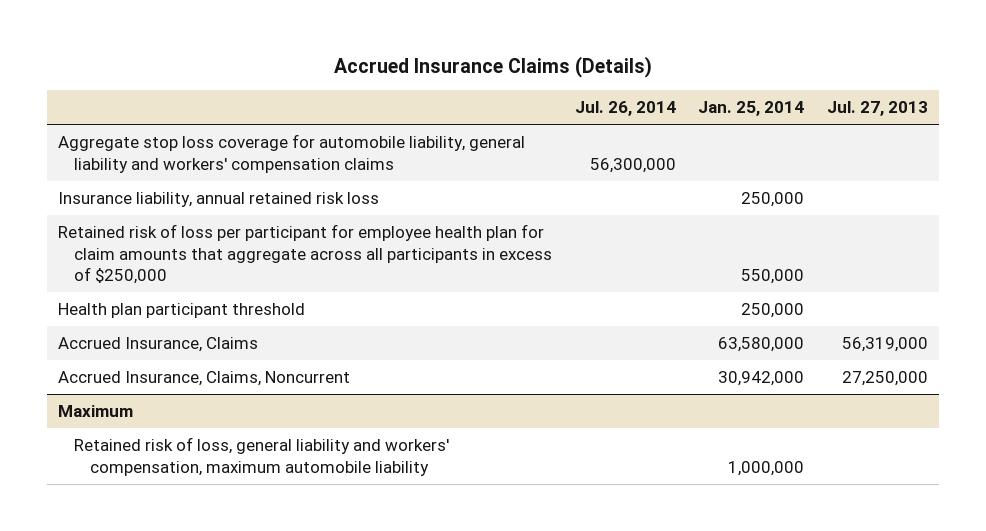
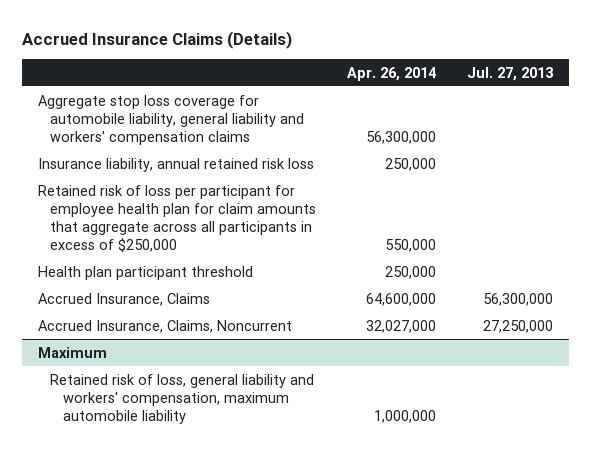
[574,100,676,116] Jul. 26, 2014 -> none
[698,100,805,116] Jan. 25, 2014 -> none
none -> [347,66,437,81] Apr. 26, 2014
[841,337,928,353] 56,319,000 -> [483,292,554,306] 56,300,000

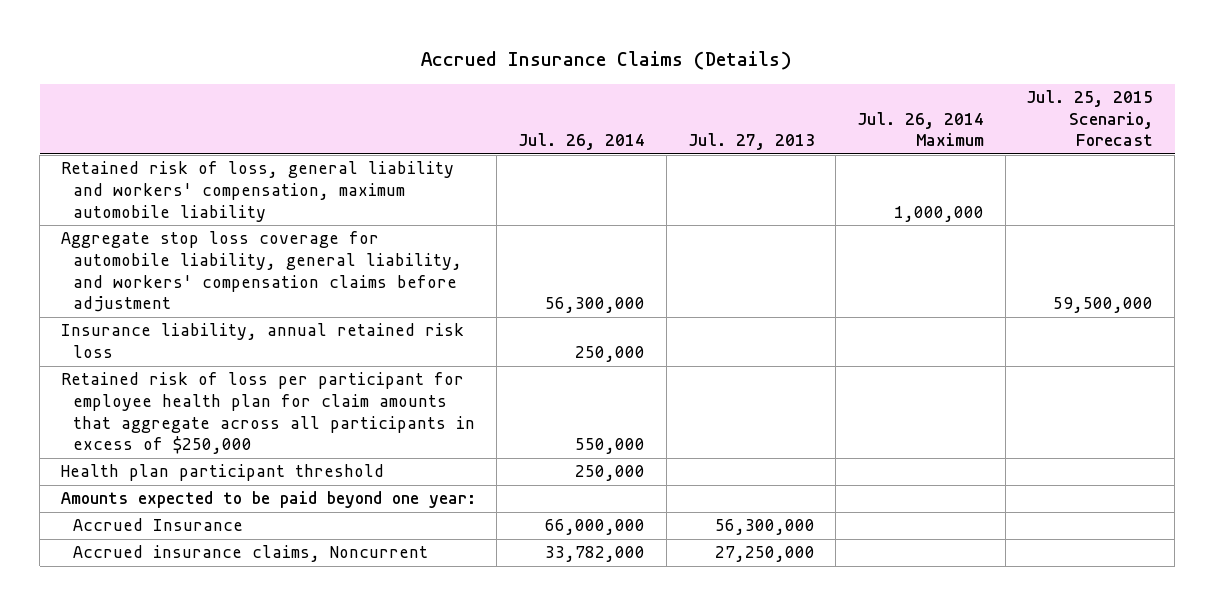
[347,66,437,81] Apr. 26, 2014 -> none
none -> [518,133,646,151] Jul. 26, 2014
none -> [857,111,985,147] Jul. 26, 2014 Maximum
none -> [1026,90,1154,147] Jul. 25, 2015 Scenario, Forecast
none -> [60,161,454,222] Retained risk of loss, general liability and workers' compensation, maximum automobile liability
[37,94,305,145] Aggregate stop loss coverage for automobile liability, general liability and workers' compensation claims -> [60,231,462,313] Aggregate stop loss coverage for automobile liability, general liability, and workers' compensation claims before adjustment
[37,346,107,358] Maximum -> none
[50,373,315,424] Retained risk of loss, general liability and workers' compensation, maximum automobile liability -> none
none -> [60,491,476,509] Amounts expected to be paid beyond one year:
[37,292,210,306] Accrued Insurance, Claims -> [72,518,243,532] Accrued Insurance
[37,319,292,333] Accrued Insurance, Claims, Noncurrent -> [72,545,428,563] Accrued insurance claims, Noncurrent

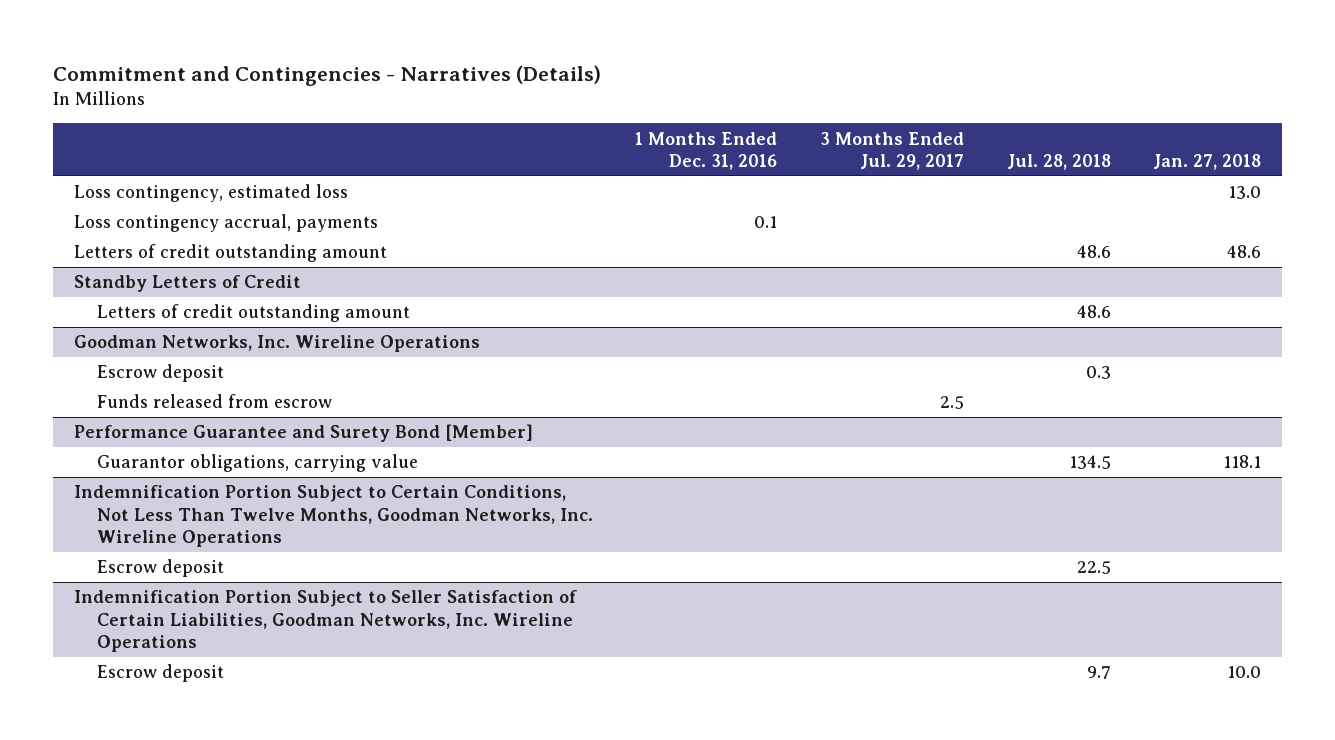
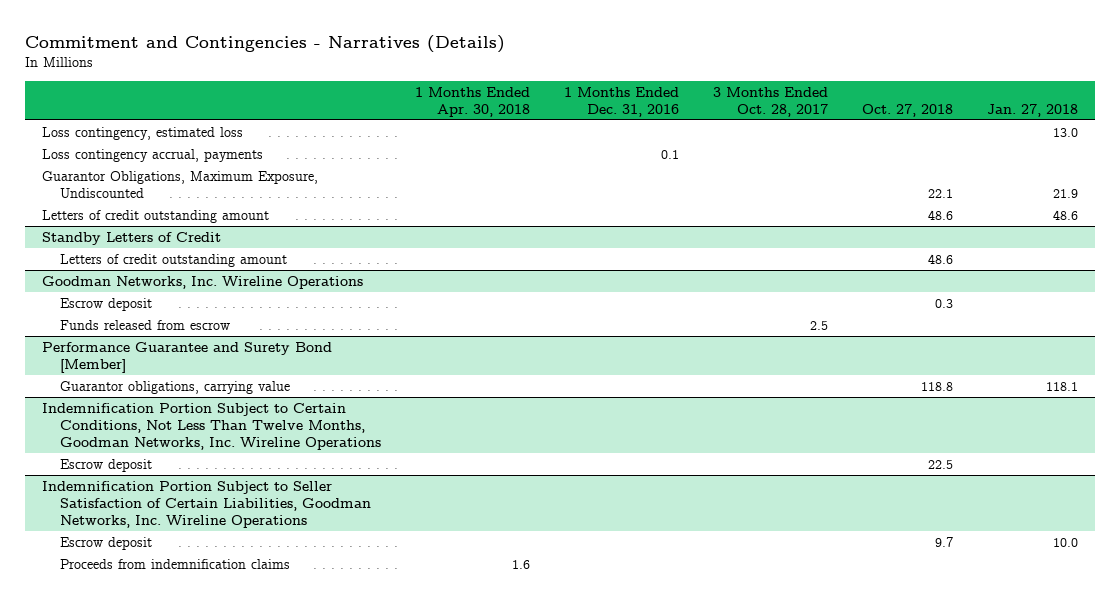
[819,131,964,171] 3 Months Ended Jul. 29, 2017 -> none
[1006,154,1111,171] Jul. 28, 2018 -> none
none -> [415,86,531,117] 1 Months Ended Apr. 30, 2018
none -> [713,86,829,117] 3 Months Ended Oct. 28, 2017
none -> [861,103,953,117] Oct. 27, 2018
none -> [42,170,319,198] Guarantor Obligations, Maximum Exposure, Undiscounted
none -> [60,558,291,569] Proceeds from indemnification claims

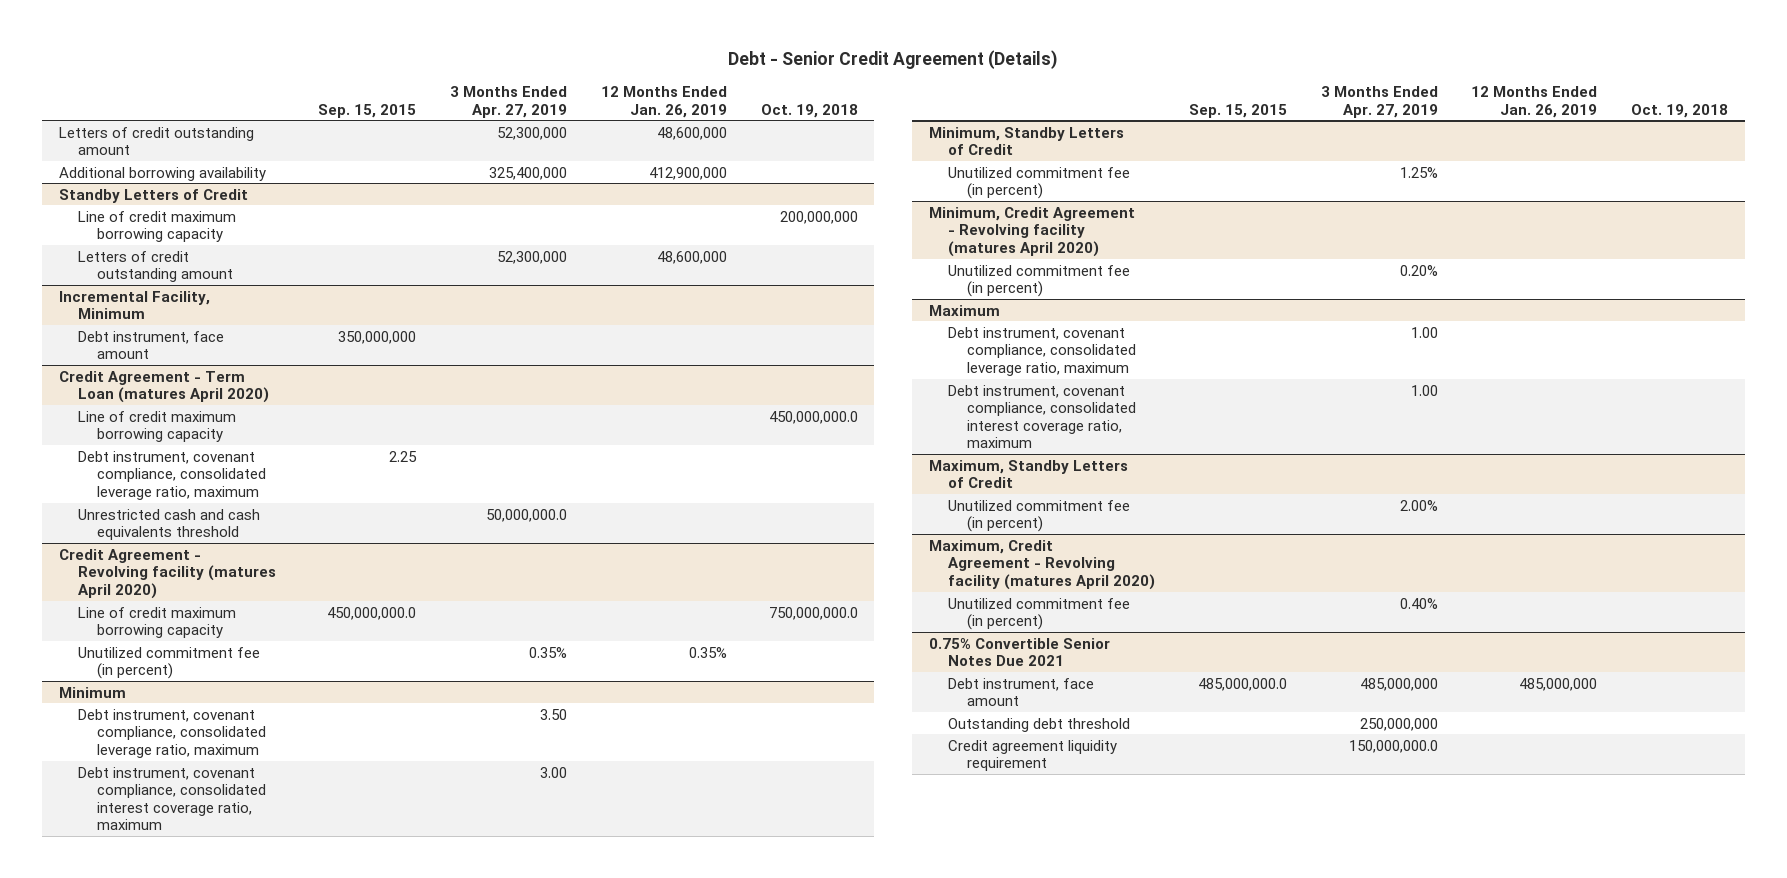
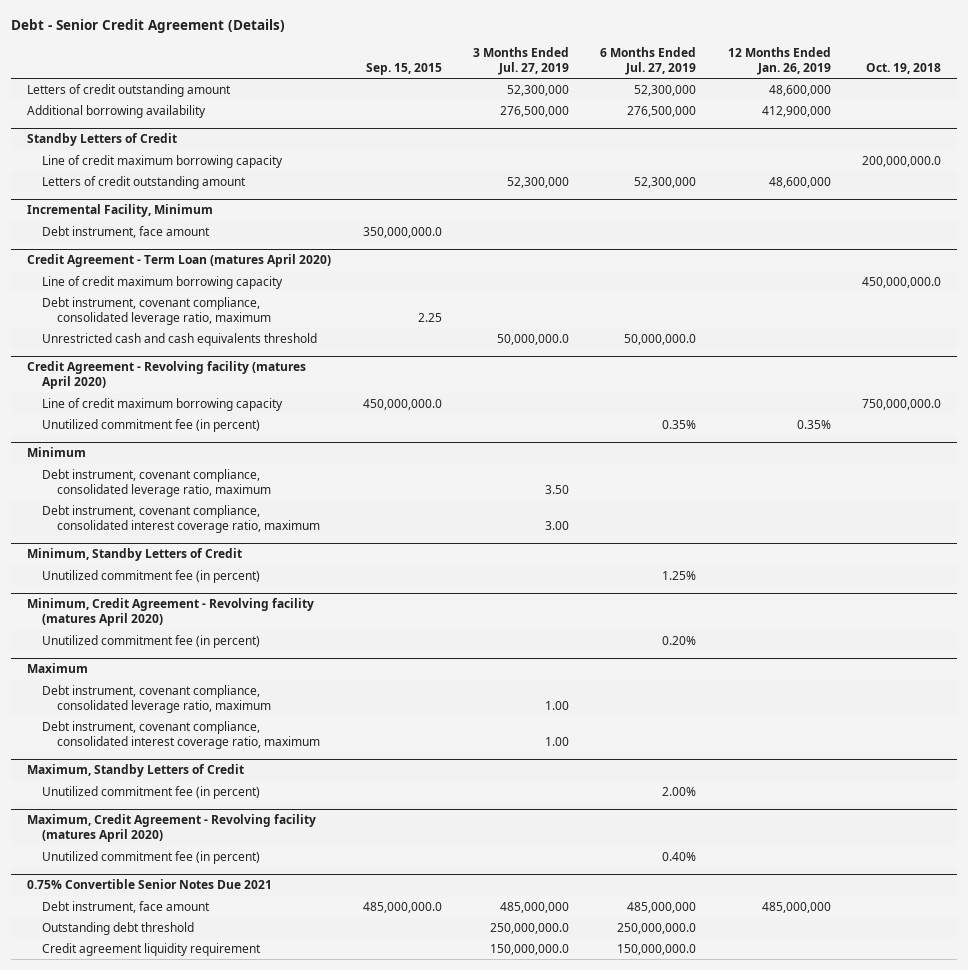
[450,86,568,118] 3 Months Ended Apr. 27, 2019 -> none
none -> [472,46,569,75] 3 Months Ended Jul. 27, 2019
none -> [600,46,697,75] 6 Months Ended Jul. 27, 2019
[779,210,858,224] 200,000,000 -> [862,155,942,167] 200,000,000.0
[338,330,417,344] 350,000,000 -> [362,226,442,238] 350,000,000.0

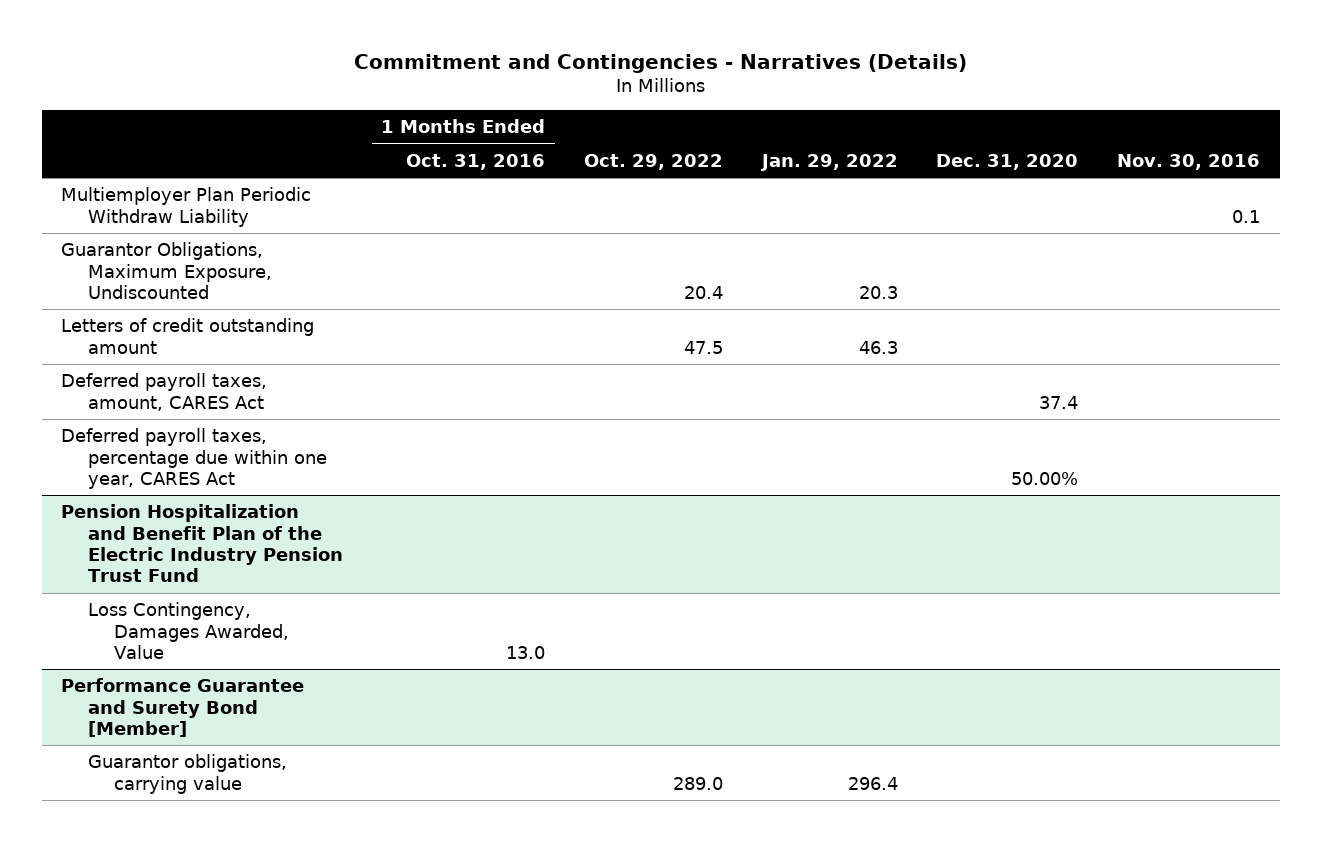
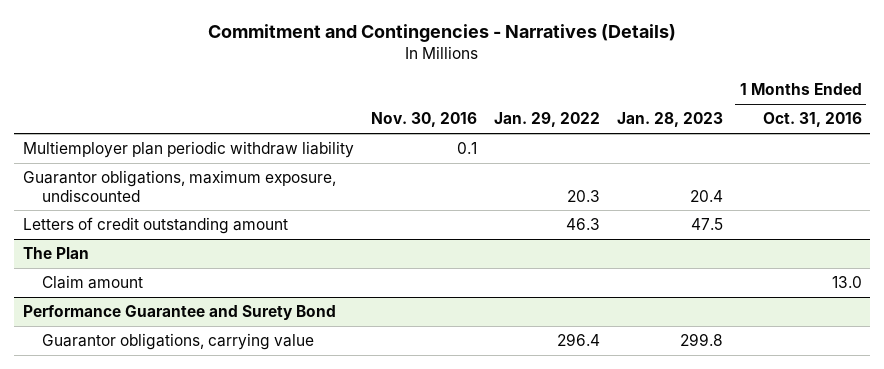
[584,153,724,170] Oct. 29, 2022 -> none
[936,153,1079,170] Dec. 31, 2020 -> none
none -> [616,112,723,128] Jan. 28, 2023
[60,187,311,227] Multiemployer Plan Periodic Withdraw Liability -> [22,141,354,159] Multiemployer plan periodic withdraw liability
[60,242,272,299] Guarantor Obligations, Maximum Exposure, Undiscounted -> [22,170,336,202] Guarantor obligations, maximum exposure, undiscounted
[60,373,267,411] Deferred payroll taxes, amount, CARES Act -> none
[60,428,327,489] Deferred payroll taxes, percentage due within one year, CARES Act -> none
[60,504,343,583] Pension Hospitalization and Benefit Plan of the Electric Industry Pension Trust Fund -> [22,247,89,260] The Plan
[87,602,290,659] Loss Contingency, Damages Awarded, Value -> [42,275,144,290] Claim amount
[60,678,304,737] Performance Guarantee and Surety Bond [Member] -> [22,305,336,321] Performance Guarantee and Surety Bond

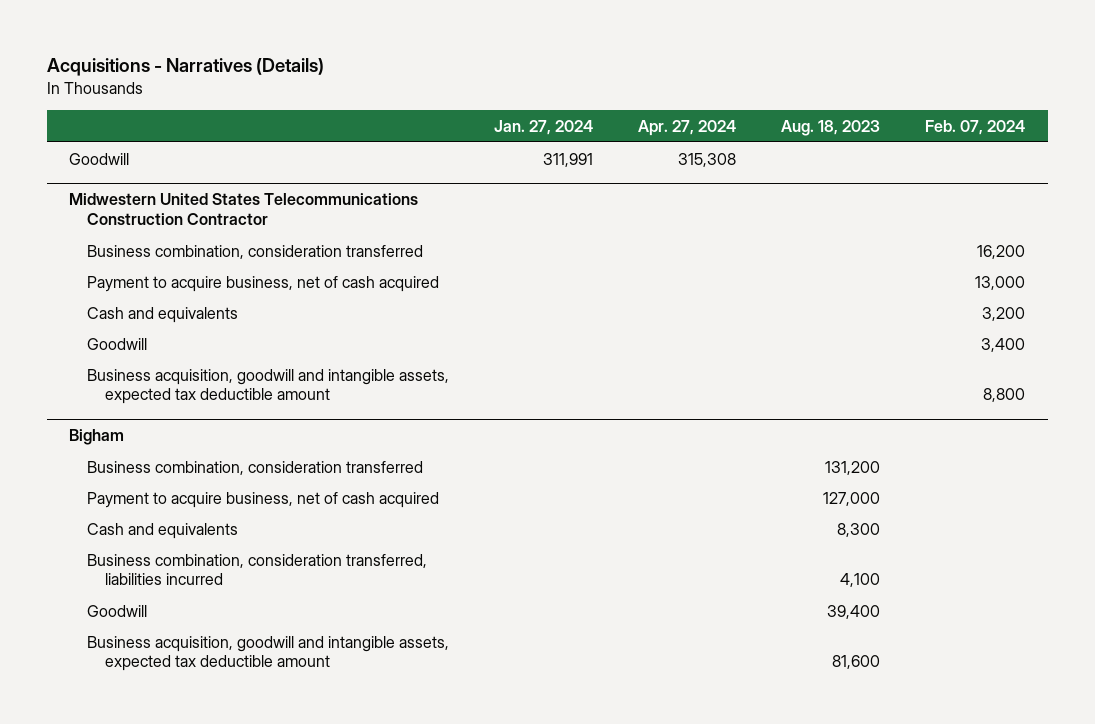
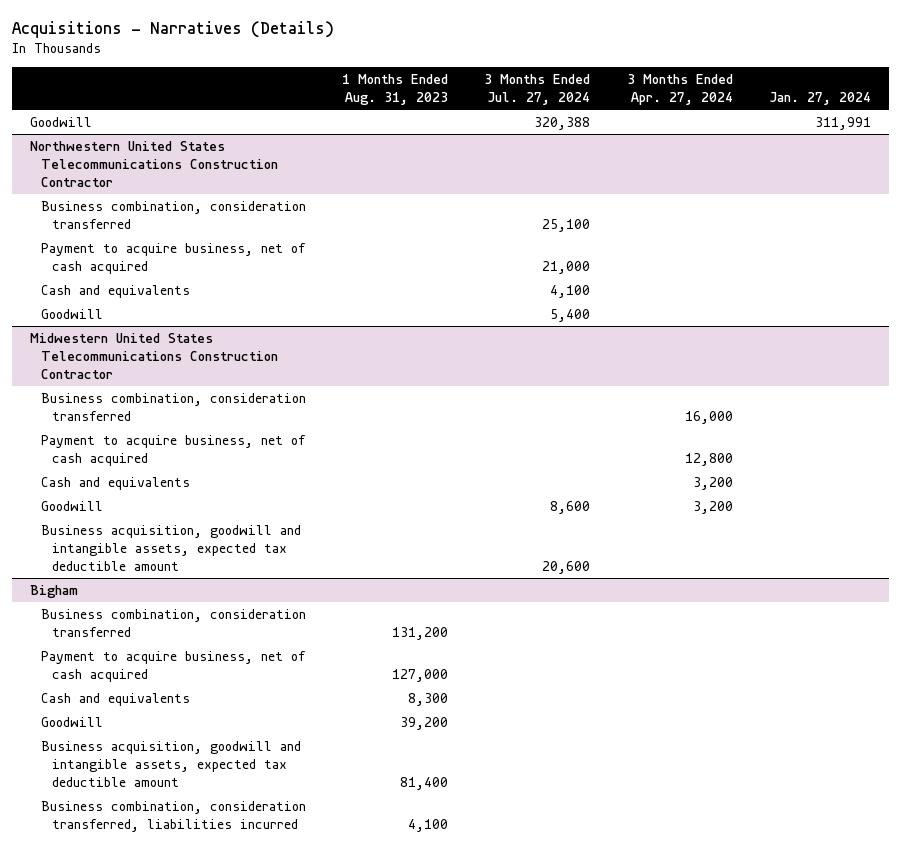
[638,119,737,136] Apr. 27, 2024 -> none
[781,119,881,136] Aug. 18, 2023 -> none
[925,119,1026,135] Feb. 07, 2024 -> none
none -> [342,74,449,106] 1 Months Ended Aug. 31, 2023
none -> [484,74,591,106] 3 Months Ended Jul. 27, 2024
none -> [626,74,733,106] 3 Months Ended Apr. 27, 2024
none -> [29,140,278,187] Northwestern United States Telecommunications Construction Contractor
none -> [40,200,306,229] Business combination, consideration transferred
none -> [40,242,306,274] Payment to acquire business, net of cash acquired
none -> [40,284,190,298] Cash and equivalents
none -> [40,308,103,319] Goodwill
[87,553,428,586] Business combination, consideration transferred, liabilities incurred -> [40,800,306,832] Business combination, consideration transferred, liabilities incurred

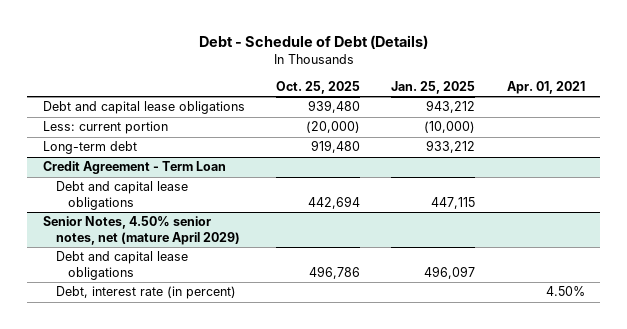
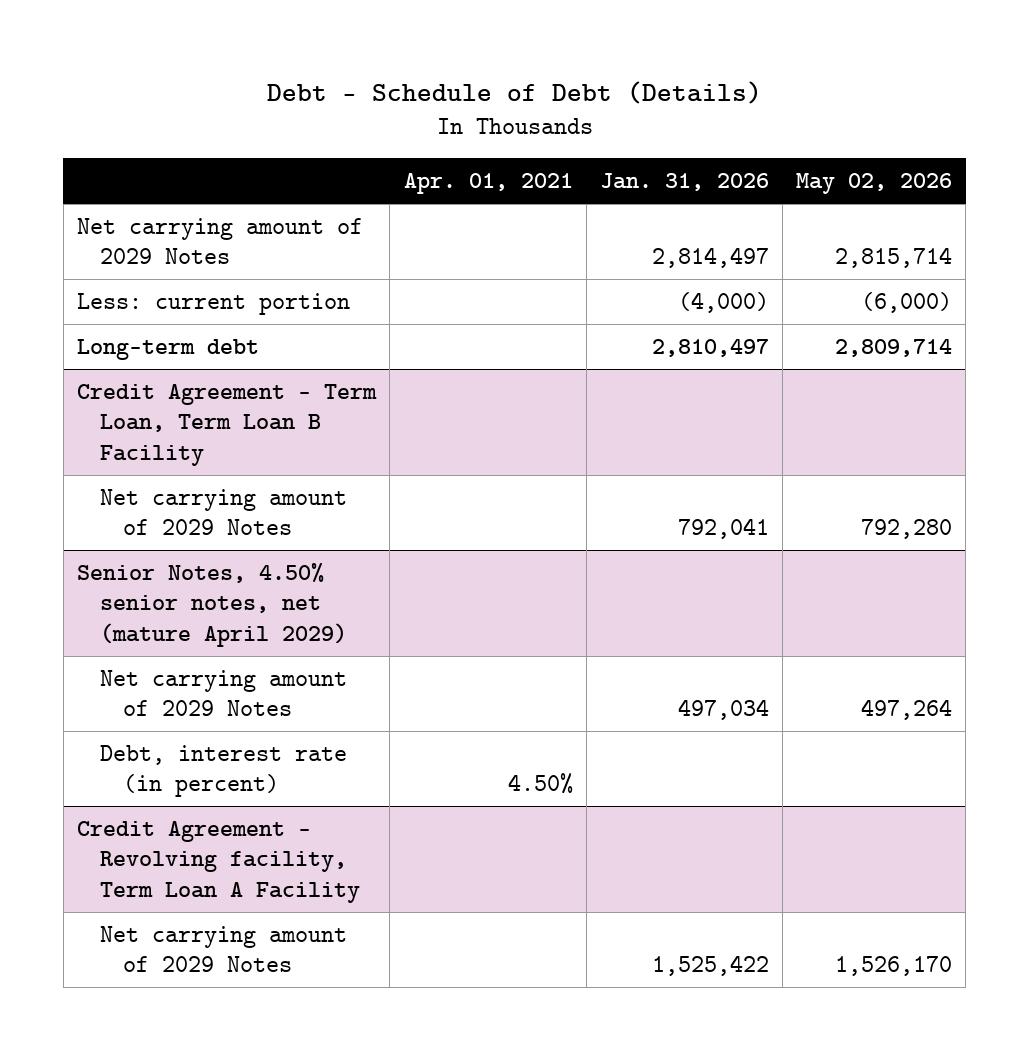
[276,81,361,95] Oct. 25, 2025 -> none
[391,81,476,95] Jan. 25, 2025 -> none
none -> [599,173,769,192] Jan. 31, 2026
none -> [796,173,953,195] May 02, 2026
[42,101,245,115] Debt and capital lease obligations -> [77,217,364,265] Net carrying amount of 2029 Notes
[42,161,226,175] Credit Agreement - Term Loan -> [77,383,378,466] Credit Agreement - Term Loan, Term Loan B Facility
[55,181,188,210] Debt and capital lease obligations -> [99,488,347,536] Net carrying amount of 2029 Notes
[55,251,188,280] Debt and capital lease obligations -> [99,669,347,717] Net carrying amount of 2029 Notes
none -> [77,820,360,903] Credit Agreement - Revolving facility, Term Loan A Facility
none -> [99,925,347,973] Net carrying amount of 2029 Notes

